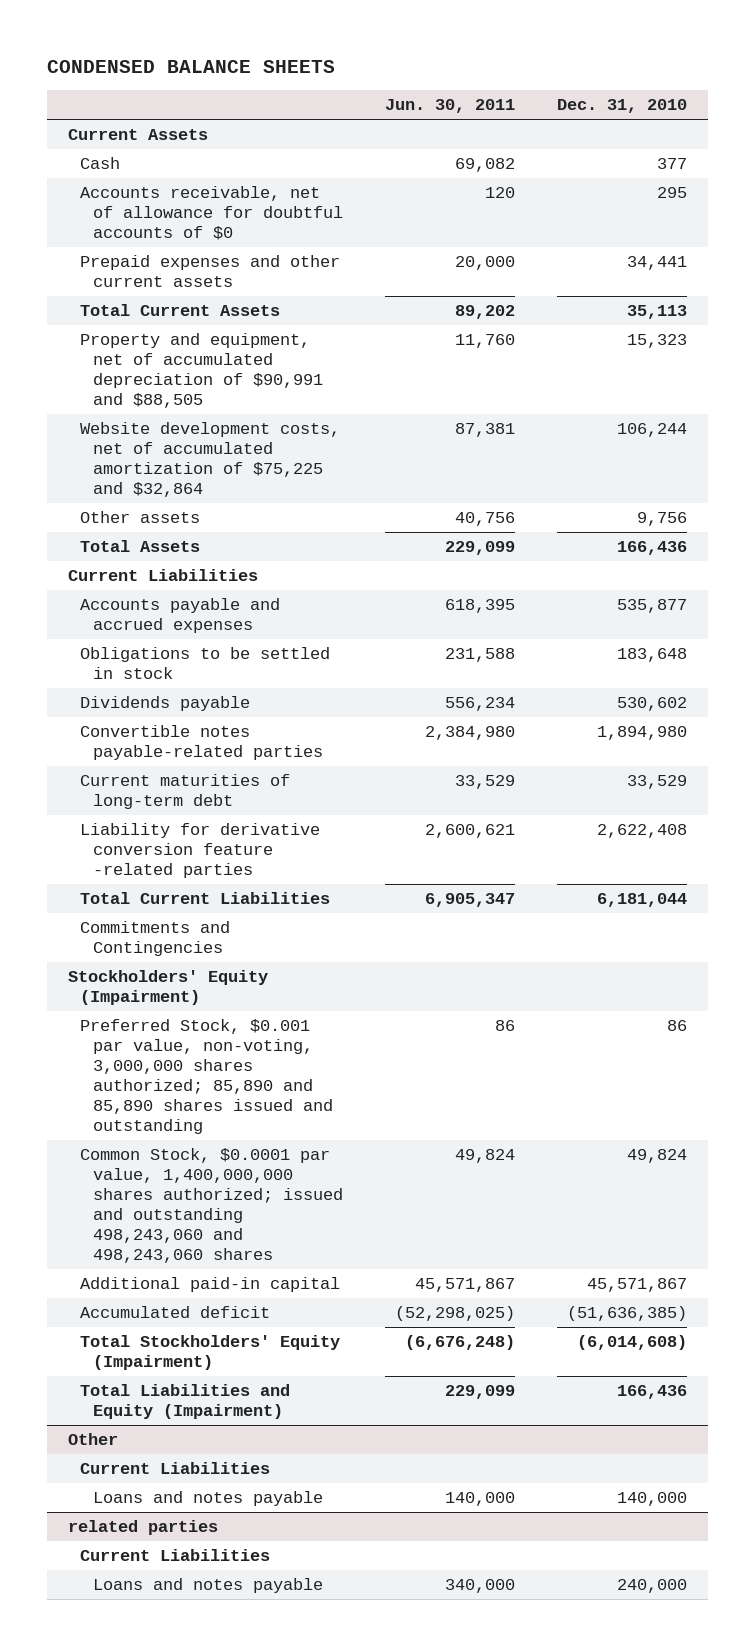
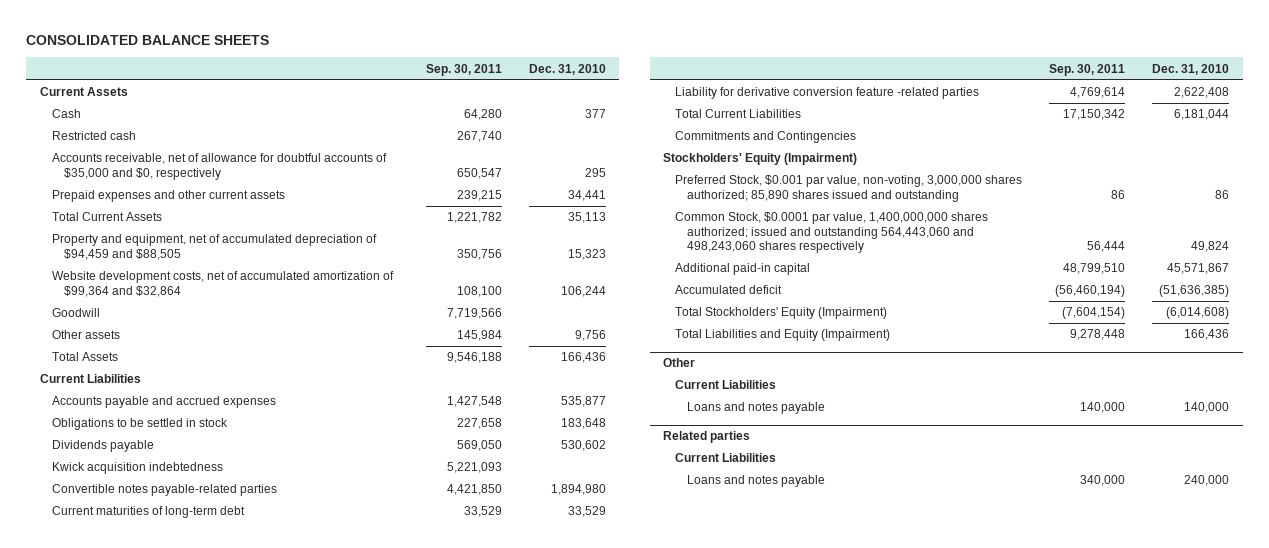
[46,60,335,74] CONDENSED BALANCE SHEETS -> [26,35,270,46] CONSOLIDATED BALANCE SHEETS
[384,99,515,114] Jun. 30, 2011 -> none
none -> [425,63,502,76] Sep. 30, 2011
none -> [51,131,136,141] Restricted cash
[80,186,343,241] Accounts receivable, net of allowance for doubtful accounts of $0 -> [51,153,387,180] Accounts receivable, net of allowance for doubtful accounts of $35,000 and $0, respectively
[80,333,323,408] Property and equipment, net of accumulated depreciation of $90,991 and $88,505 -> [51,234,377,260] Property and equipment, net of accumulated depreciation of $94,459 and $88,505
[80,422,341,497] Website development costs, net of accumulated amortization of $75,225 and $32,864 -> [51,271,394,297] Website development costs, net of accumulated amortization of $99,364 and $32,864
none -> [51,308,100,318] Goodwill
none -> [51,462,223,475] Kwick acquisition indebtedness
[80,1019,333,1134] Preferred Stock, $0.001 par value, non-voting, 3,000,000 shares authorized; 85,890 and 85,890 shares issued and outstanding -> [675,175,1023,202] Preferred Stock, $0.001 par value, non-voting, 3,000,000 shares authorized; 85,890 shares issued and outstanding
[80,1148,343,1263] Common Stock, $0.0001 par value, 1,400,000,000 shares authorized; issued and outstanding 498,243,060 and 498,243,060 shares -> [675,212,989,253] Common Stock, $0.0001 par value, 1,400,000,000 shares authorized; issued and outstanding 564,443,060 and 498,243,060 shares respectively
[67,1520,218,1536] related parties -> [663,431,751,444] Related parties

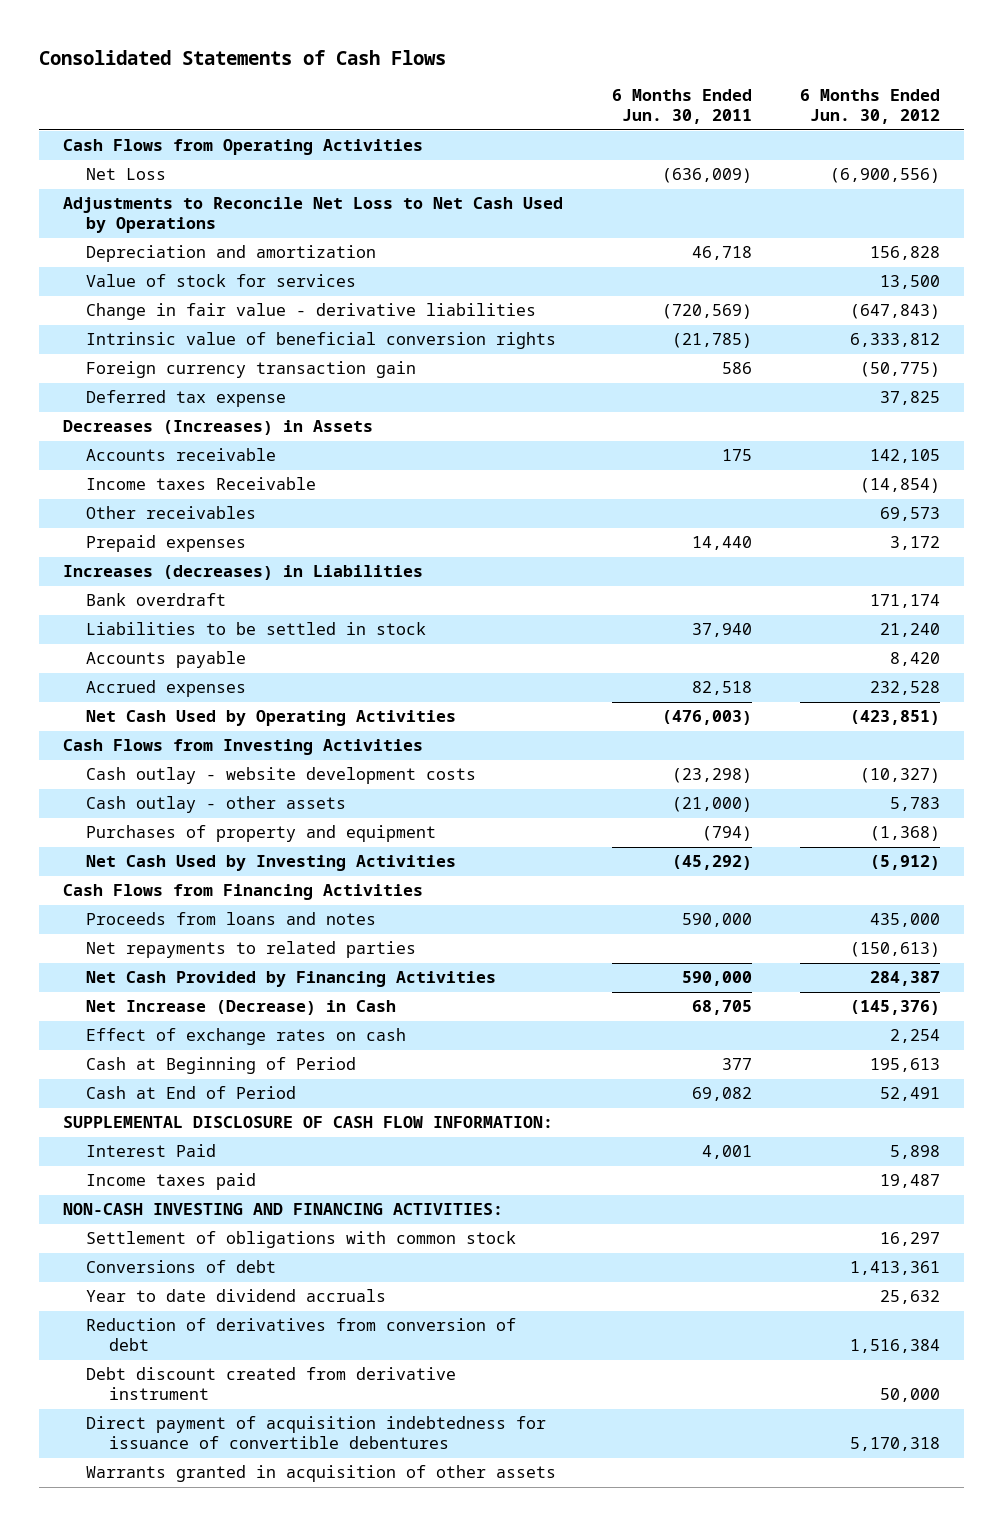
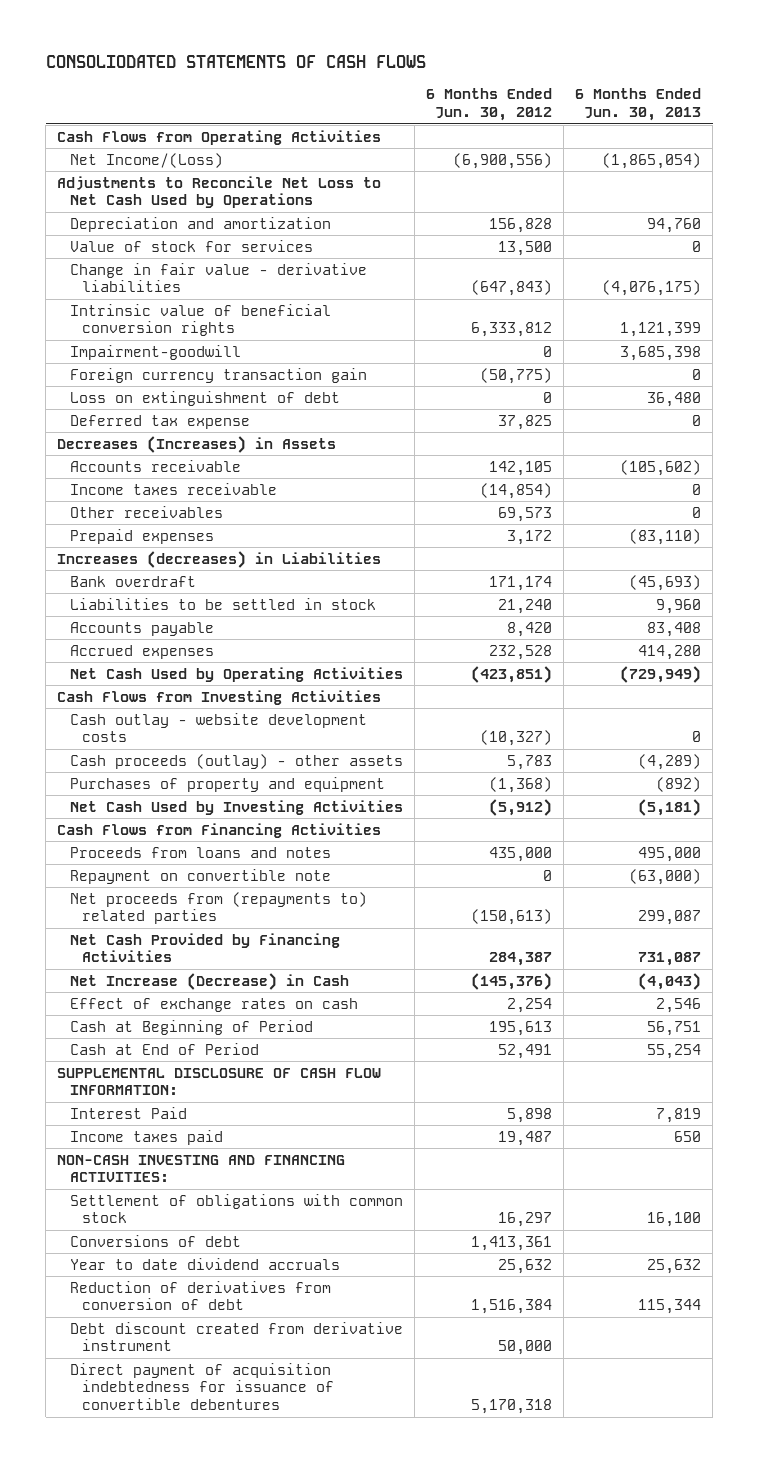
[39,49,447,65] Consolidated Statements of Cash Flows -> [45,55,426,69] CONSOLIODATED STATEMENTS OF CASH FLOWS
[611,89,752,125] 6 Months Ended Jun. 30, 2011 -> none
none -> [575,88,702,122] 6 Months Ended Jun. 30, 2013
[86,168,167,181] Net Loss -> [69,152,223,168] Net Income/(Loss)
none -> [69,344,241,360] Impairment-goodwill
none -> [69,390,340,406] Loss on extinguishment of debt
[86,477,317,491] Income taxes Receivable -> [69,482,277,495] Income taxes receivable
[86,796,347,814] Cash outlay - other assets -> [69,753,403,769] Cash proceeds (outlay) - other assets
none -> [69,868,331,884] Repayment on convertible note
[86,941,417,959] Net repayments to related parties -> [69,891,367,925] Net proceeds from (repayments to) related parties
[86,1465,557,1483] Warrants granted in acquisition of other assets -> none

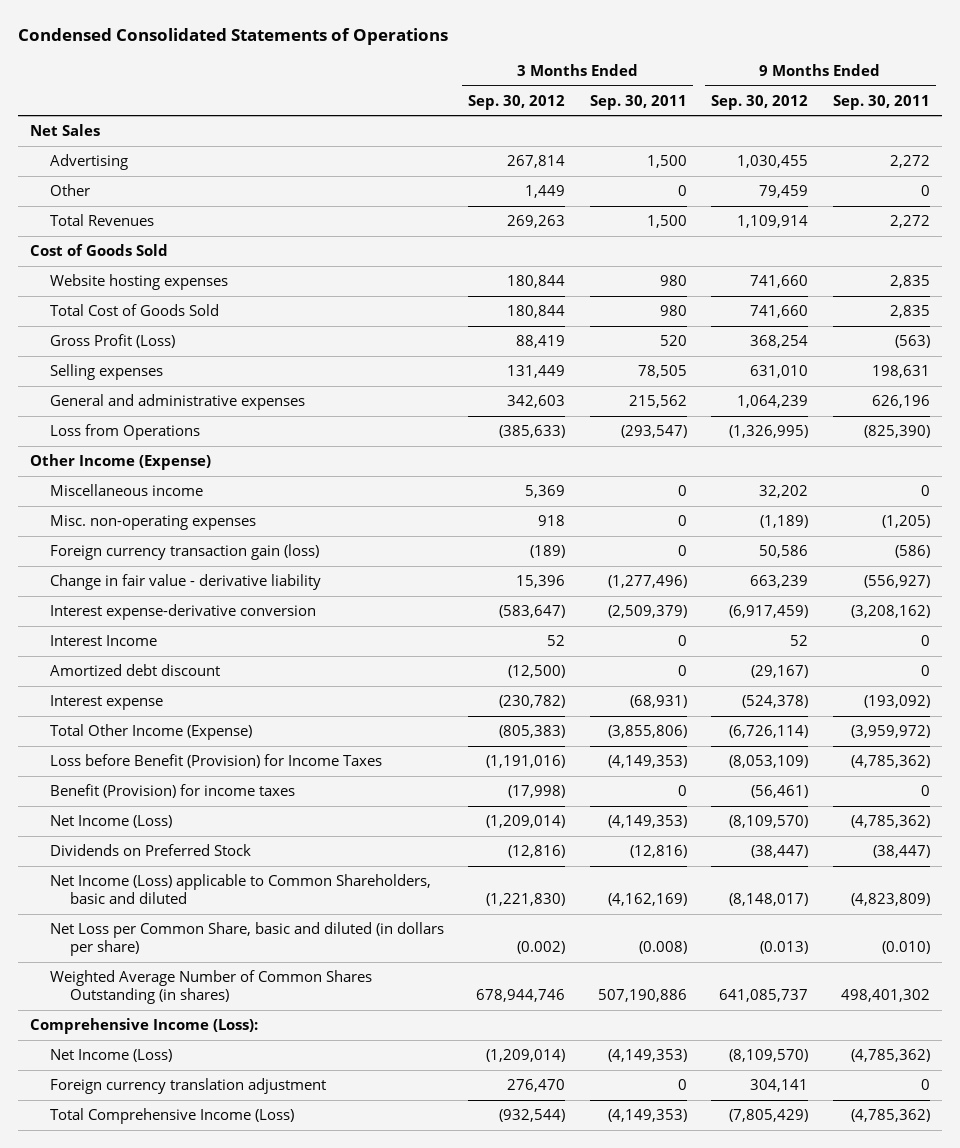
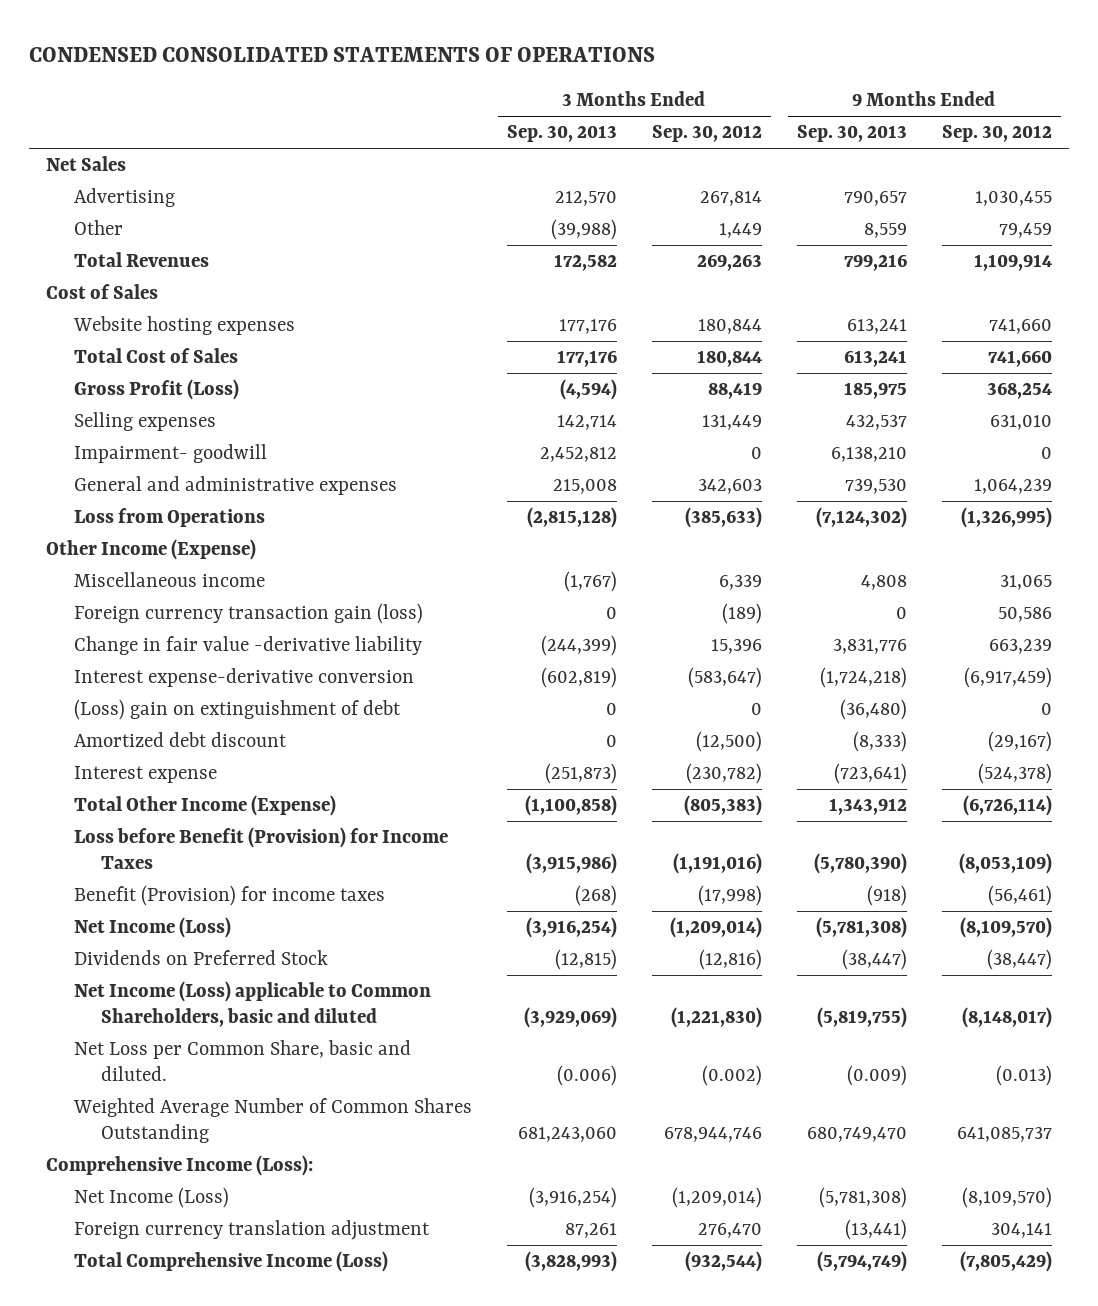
[17,28,448,46] Condensed Consolidated Statements of Operations -> [28,47,655,63] CONDENSED CONSOLIDATED STATEMENTS OF OPERATIONS
[589,94,687,110] Sep. 30, 2011 -> none
[832,94,930,110] Sep. 30, 2011 -> none
none -> [506,125,617,143] Sep. 30, 2013
none -> [796,125,907,143] Sep. 30, 2013
[30,244,169,257] Cost of Goods Sold -> [46,284,159,300] Cost of Sales
[49,304,219,317] Total Cost of Goods Sold -> [73,348,238,364] Total Cost of Sales
none -> [73,444,267,464] Impairment- goodwill
[49,515,256,531] Misc. non-operating expenses -> none
[525,485,566,499] 5,369 -> [718,575,762,591] 6,339
[759,485,809,499] 32,202 -> [999,575,1052,591] 31,065
[49,574,321,591] Change in fair value - derivative liability -> [73,636,422,656] Change in fair value -derivative liability
[49,635,157,647] Interest Income -> none
none -> [73,699,401,721] (Loss) gain on extinguishment of debt
[49,922,444,957] Net Loss per Common Share, basic and diluted (in dollars per share) -> [73,1040,411,1082] Net Loss per Common Share, basic and diluted.
[49,970,372,1005] Weighted Average Number of Common Shares Outstanding (in shares) -> [72,1098,472,1144] Weighted Average Number of Common Shares Outstanding

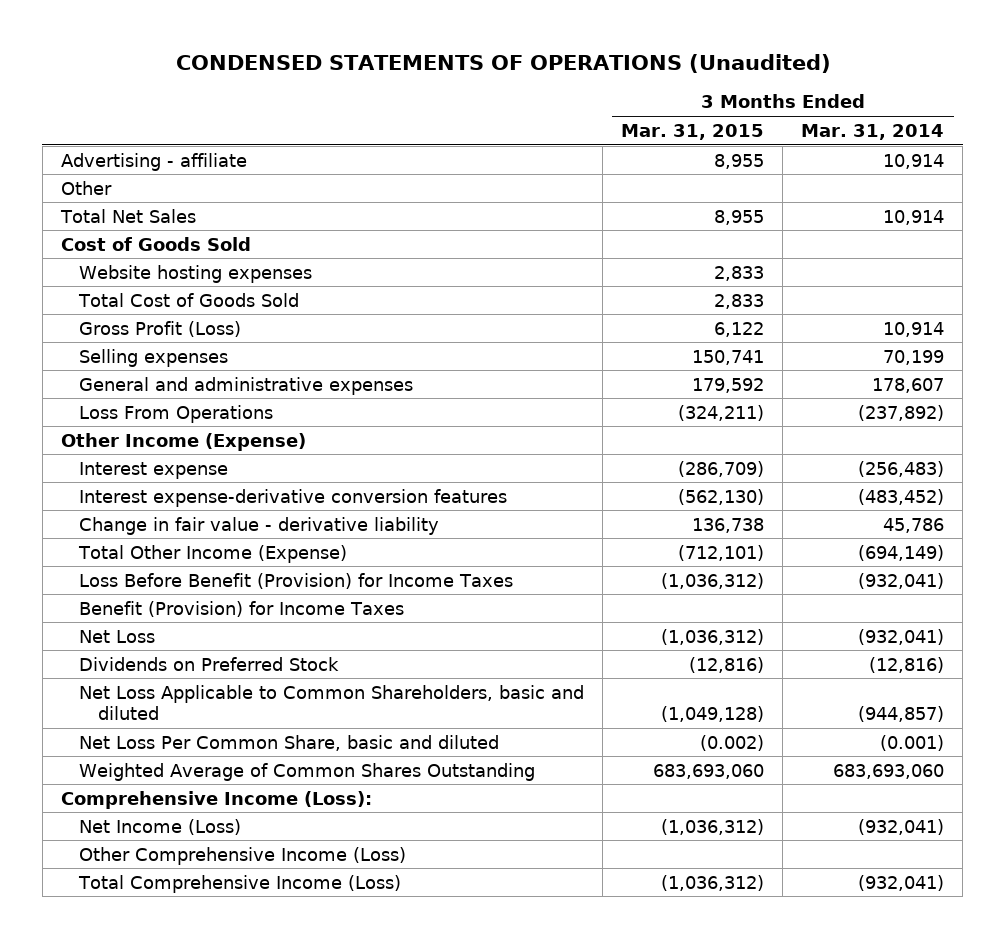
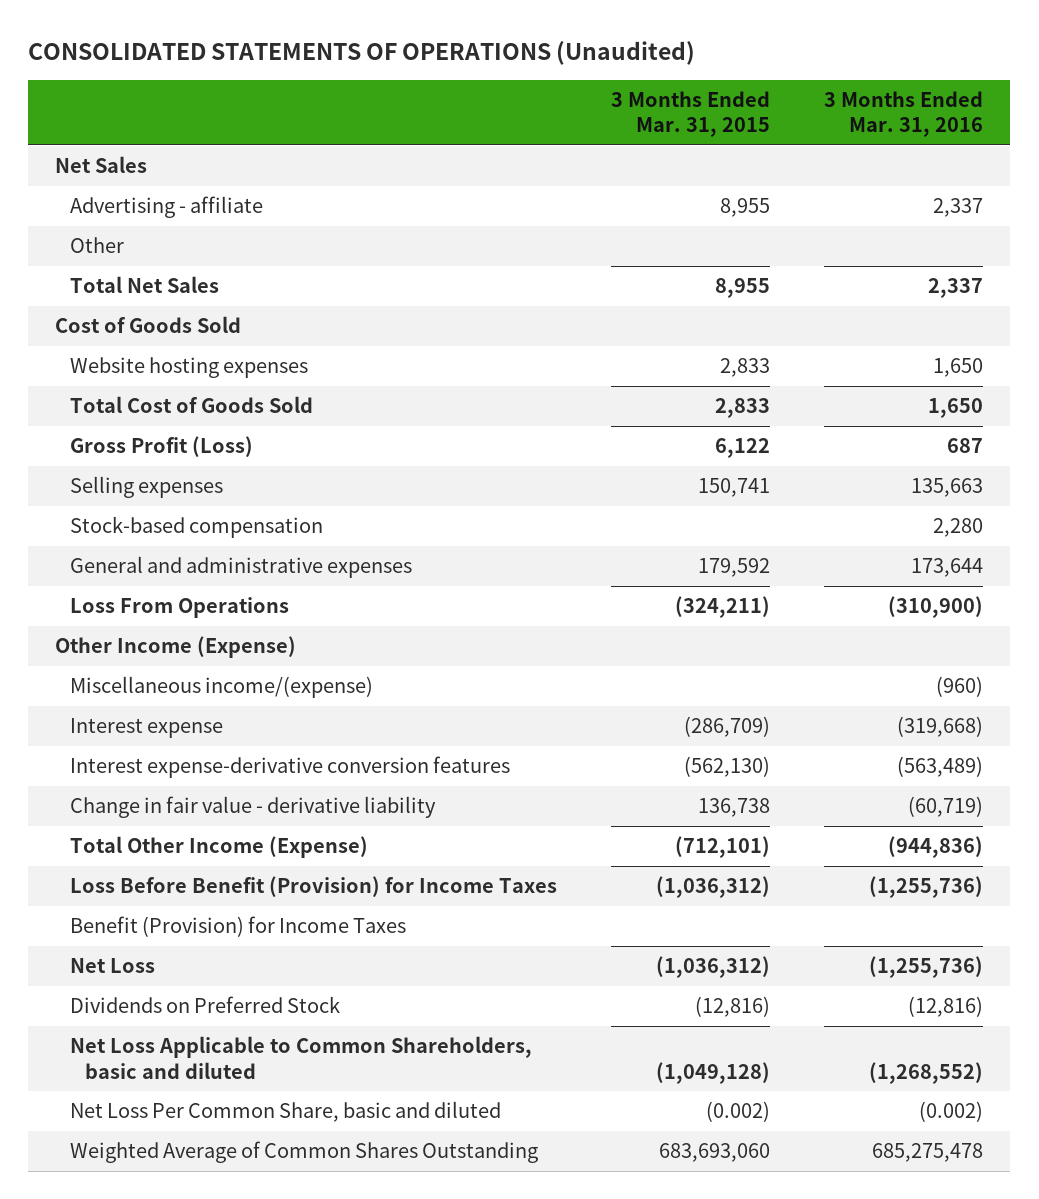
[175,53,831,73] CONDENSED STATEMENTS OF OPERATIONS (Unaudited) -> [28,40,696,65] CONSOLIDATED STATEMENTS OF OPERATIONS (Unaudited)
[801,123,945,140] Mar. 31, 2014 -> none
none -> [824,90,984,138] 3 Months Ended Mar. 31, 2016
none -> [55,156,148,174] Net Sales
none -> [70,516,324,539] Stock-based compensation
none -> [70,676,374,699] Miscellaneous income/(expense)
[60,790,372,809] Comprehensive Income (Loss): -> none
[79,818,242,835] Net Income (Loss) -> none
[79,846,407,865] Other Comprehensive Income (Loss) -> none
[78,874,402,893] Total Comprehensive Income (Loss) -> none

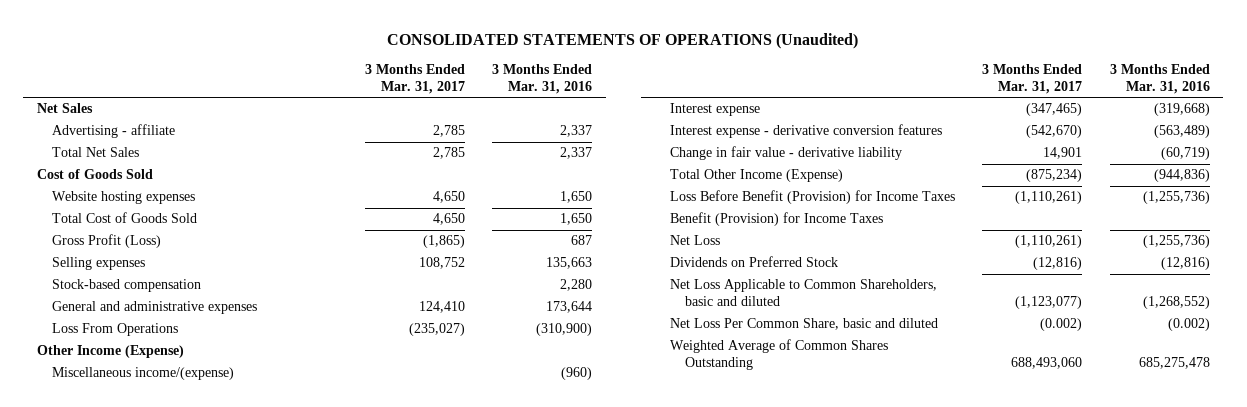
[611,90,771,138] 3 Months Ended Mar. 31, 2015 -> none
none -> [364,63,465,94] 3 Months Ended Mar. 31, 2017
[70,237,125,254] Other -> none
[70,756,511,779] Interest expense-derivative conversion features -> [669,124,942,139] Interest expense - derivative conversion features

